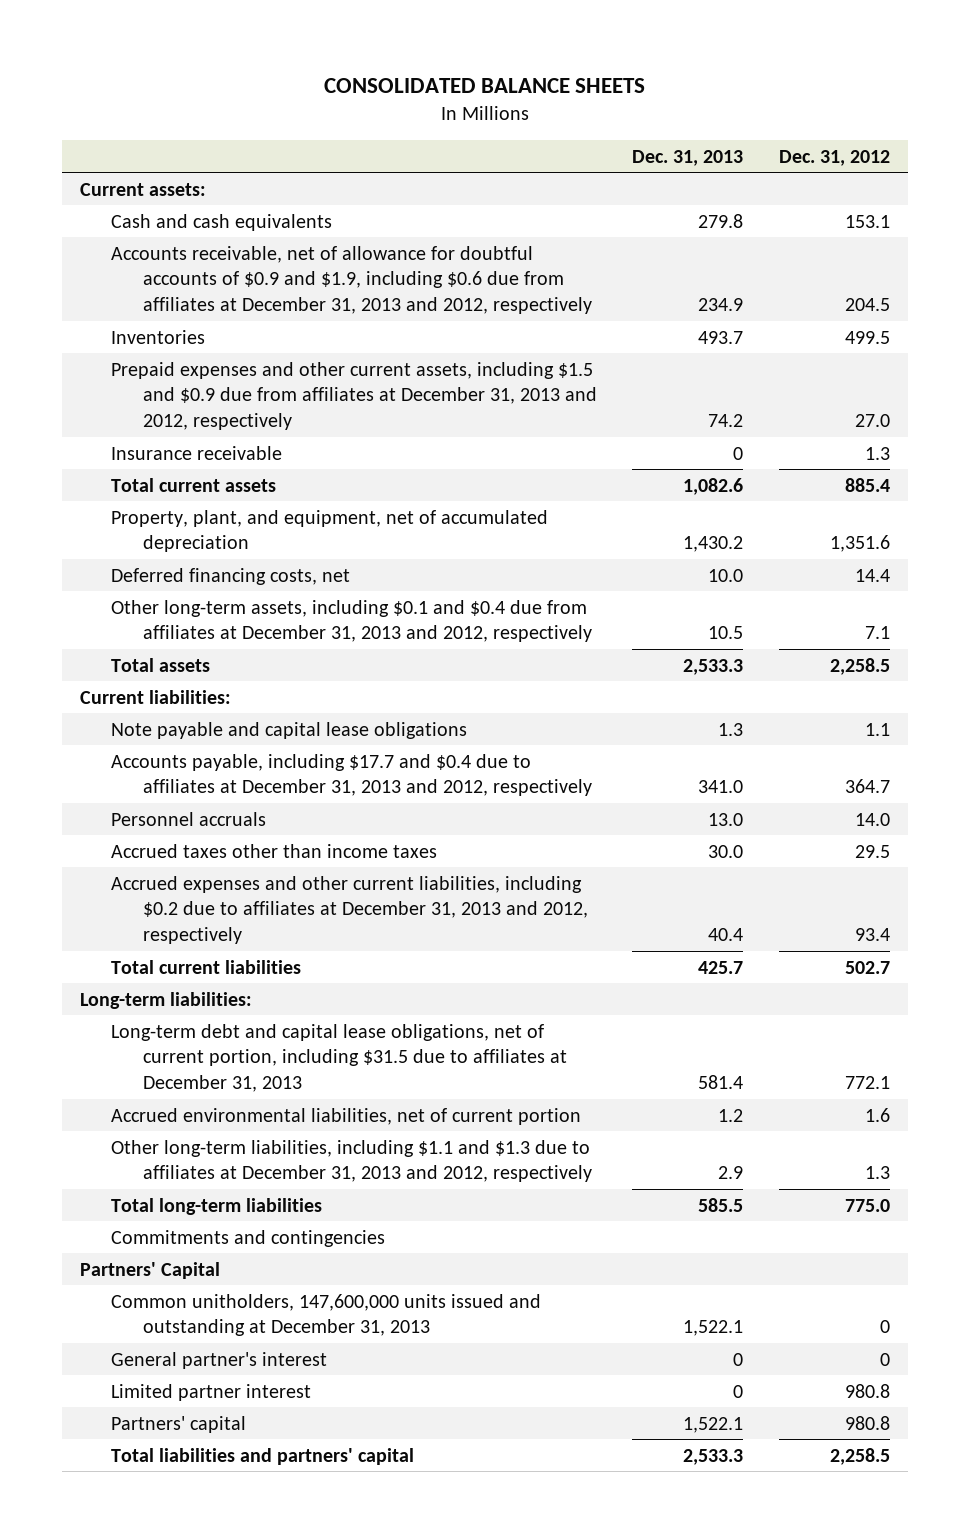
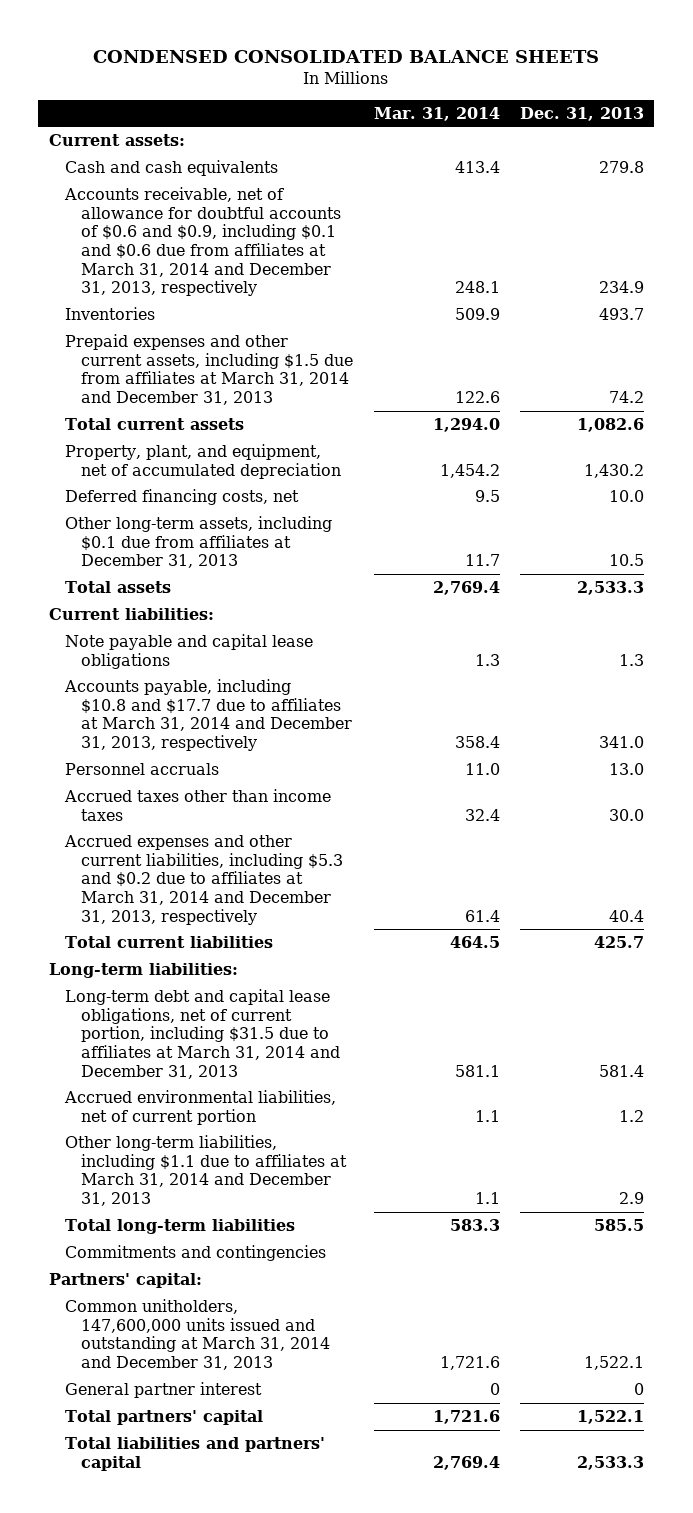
[323,77,645,93] CONSOLIDATED BALANCE SHEETS -> [93,49,600,63] CONDENSED CONSOLIDATED BALANCE SHEETS
[778,149,890,166] Dec. 31, 2012 -> none
none -> [373,106,500,121] Mar. 31, 2014
[111,245,592,315] Accounts receivable, net of allowance for doubtful accounts of $0.9 and $1.9, including $0.6 due from affiliates at December 31, 2013 and 2012, respectively -> [63,187,342,297] Accounts receivable, net of allowance for doubtful accounts of $0.6 and $0.9, including $0.1 and $0.6 due from affiliates at March 31, 2014 and December 31, 2013, respectively
[111,445,283,460] Insurance receivable -> none
[111,361,597,431] Prepaid expenses and other current assets, including $1.5 and $0.9 due from affiliates at December 31, 2013 and 2012, respectively -> [64,334,354,406] Prepaid expenses and other current assets, including $1.5 due from affiliates at March 31, 2014 and December 31, 2013
[111,599,592,643] Other long-term assets, including $0.1 and $0.4 due from affiliates at December 31, 2013 and 2012, respectively -> [64,516,332,569] Other long-term assets, including $0.1 due from affiliates at December 31, 2013
[111,753,592,797] Accounts payable, including $17.7 and $0.4 due to affiliates at December 31, 2013 and 2012, respectively -> [63,679,353,752] Accounts payable, including $10.8 and $17.7 due to affiliates at March 31, 2014 and December 31, 2013, respectively
[111,875,588,945] Accrued expenses and other current liabilities, including $0.2 due to affiliates at December 31, 2013 and 2012, respectively -> [63,835,344,925] Accrued expenses and other current liabilities, including $5.3 and $0.2 due to affiliates at March 31, 2014 and December 31, 2013, respectively
[111,1023,567,1093] Long-term debt and capital lease obligations, net of current portion, including $31.5 due to affiliates at December 31, 2013 -> [64,989,341,1079] Long-term debt and capital lease obligations, net of current portion, including $31.5 due to affiliates at March 31, 2014 and December 31, 2013
[111,1139,592,1183] Other long-term liabilities, including $1.1 and $1.3 due to affiliates at December 31, 2013 and 2012, respectively -> [64,1135,348,1207] Other long-term liabilities, including $1.1 due to affiliates at March 31, 2014 and December 31, 2013
[111,1383,312,1401] Limited partner interest -> none
[79,1261,220,1279] Partners' Capital -> [48,1273,202,1289] Partners' capital:
[111,1293,542,1337] Common unitholders, 147,600,000 units issued and outstanding at December 31, 2013 -> [64,1299,331,1371] Common unitholders, 147,600,000 units issued and outstanding at March 31, 2014 and December 31, 2013
[111,1351,328,1369] General partner's interest -> [64,1382,262,1399] General partner interest
[111,1415,247,1433] Partners' capital -> [64,1410,263,1426] Total partners' capital

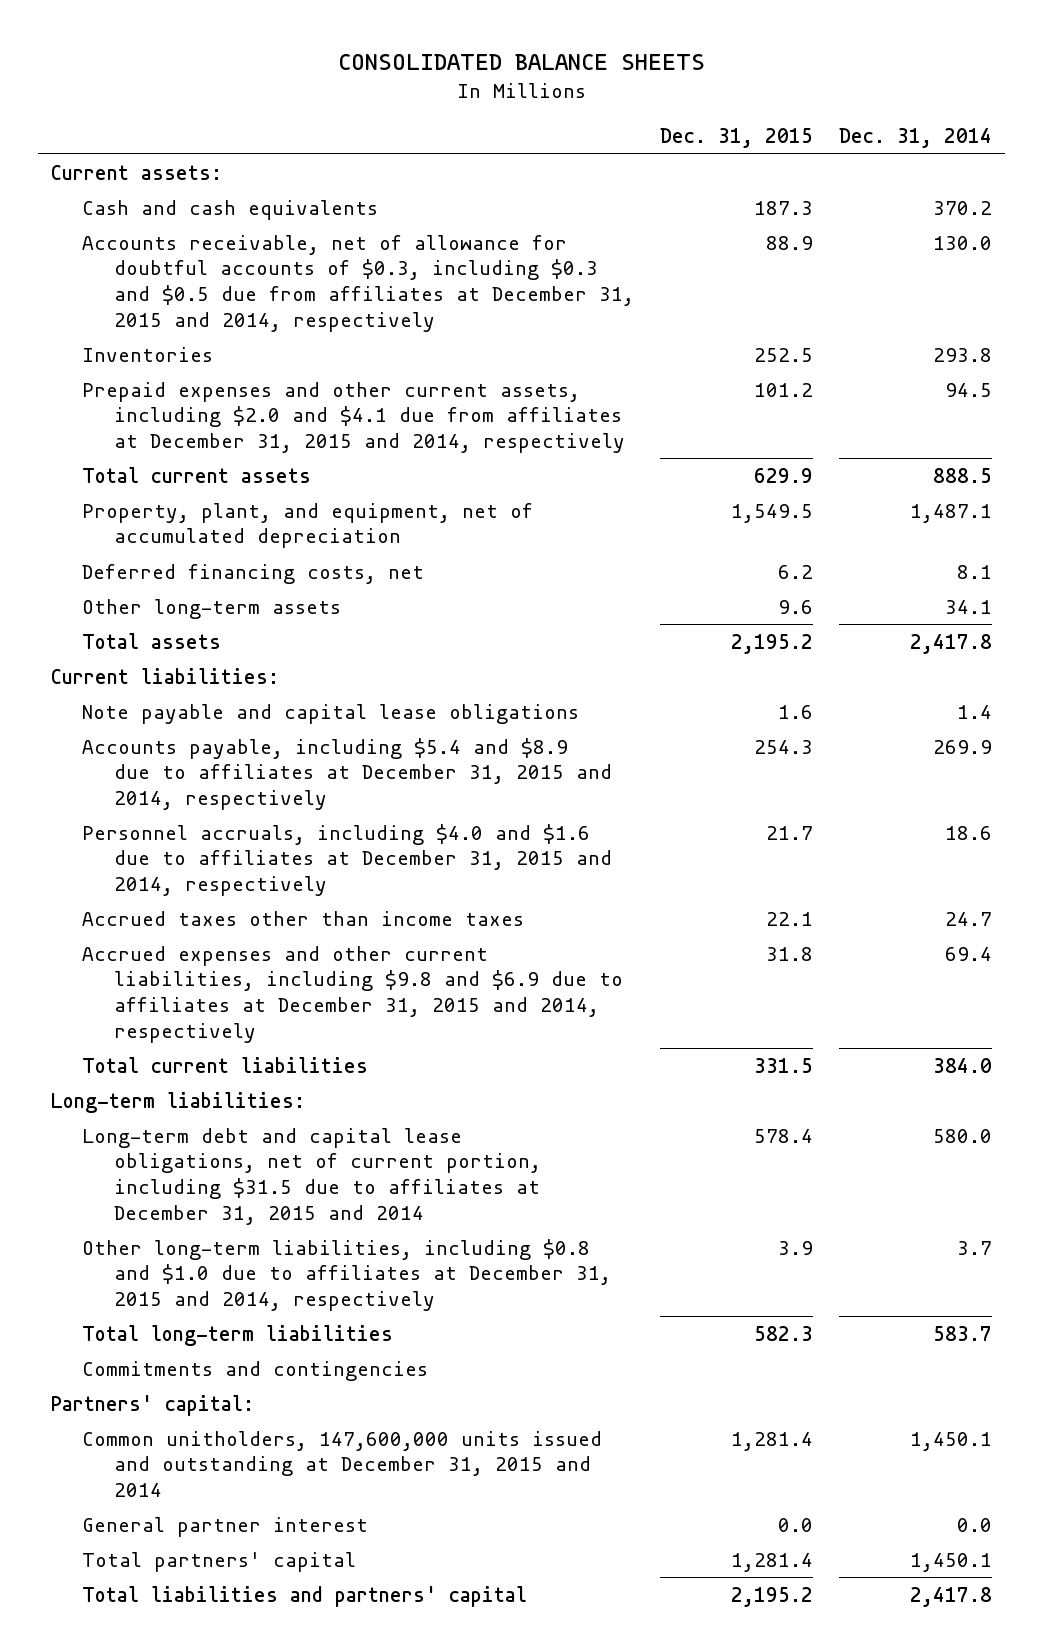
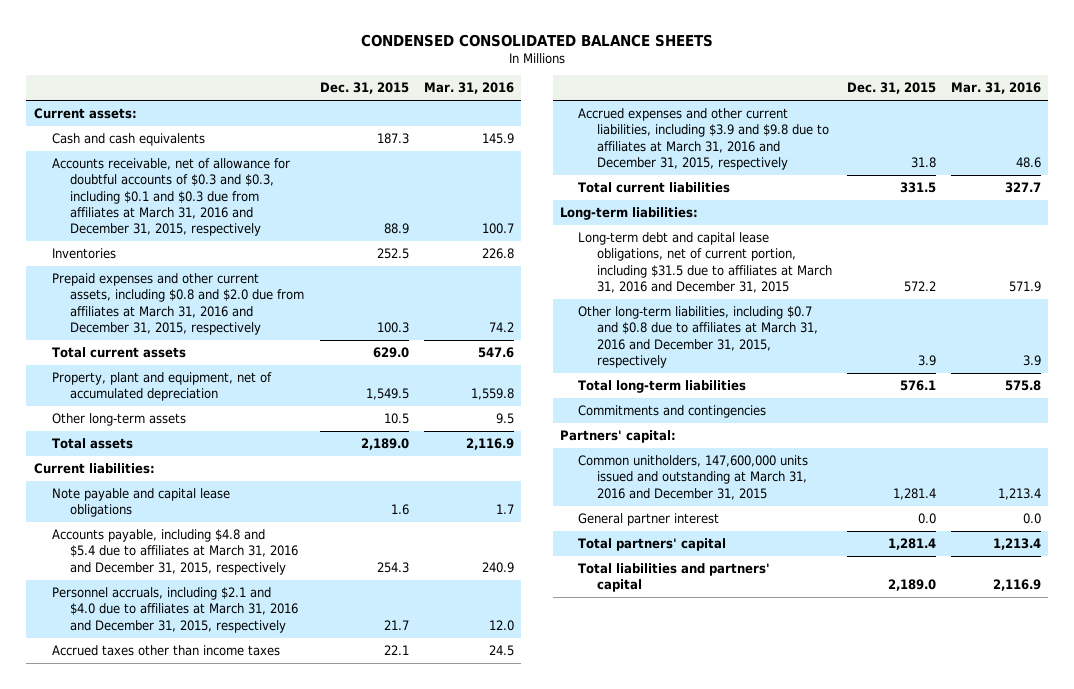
[337,54,705,71] CONSOLIDATED BALANCE SHEETS -> [361,33,714,47] CONDENSED CONSOLIDATED BALANCE SHEETS
[839,128,993,149] Dec. 31, 2014 -> none
none -> [423,82,514,95] Mar. 31, 2016
[82,234,634,332] Accounts receivable, net of allowance for doubtful accounts of $0.3, including $0.3 and $0.5 due from affiliates at December 31, 2015 and 2014, respectively -> [51,158,290,237] Accounts receivable, net of allowance for doubtful accounts of $0.3 and $0.3, including $0.1 and $0.3 due from affiliates at March 31, 2016 and December 31, 2015, respectively
[82,563,425,584] Deferred financing costs, net -> none
[82,381,625,453] Prepaid expenses and other current assets, including $2.0 and $4.1 due from affiliates at December 31, 2015 and 2014, respectively -> [51,273,304,335] Prepaid expenses and other current assets, including $0.8 and $2.0 due from affiliates at March 31, 2016 and December 31, 2015, respectively
[754,382,814,397] 101.2 -> [376,321,409,333] 100.3
[754,467,814,483] 629.9 -> [372,347,409,359] 629.0
[82,502,534,549] Property, plant, and equipment, net of accumulated depreciation -> [51,372,272,402] Property, plant and equipment, net of accumulated depreciation
[778,599,814,614] 9.6 -> [383,413,409,425] 10.5
[731,633,814,654] 2,195.2 -> [360,438,409,451] 2,189.0
[82,737,612,810] Accounts payable, including $5.4 and $8.9 due to affiliates at December 31, 2015 and 2014, respectively -> [51,529,298,575] Accounts payable, including $4.8 and $5.4 due to affiliates at March 31, 2016 and December 31, 2015, respectively
[82,823,612,896] Personnel accruals, including $4.0 and $1.6 due to affiliates at December 31, 2015 and 2014, respectively -> [51,587,298,633] Personnel accruals, including $2.1 and $4.0 due to affiliates at March 31, 2016 and December 31, 2015, respectively
[82,945,623,1043] Accrued expenses and other current liabilities, including $9.8 and $6.9 due to affiliates at December 31, 2015 and 2014, respectively -> [578,108,829,170] Accrued expenses and other current liabilities, including $3.9 and $9.8 due to affiliates at March 31, 2016 and December 31, 2015, respectively
[82,1127,541,1225] Long-term debt and capital lease obligations, net of current portion, including $31.5 due to affiliates at December 31, 2015 and 2014 -> [578,232,832,293] Long-term debt and capital lease obligations, net of current portion, including $31.5 due to affiliates at March 31, 2016 and December 31, 2015
[754,1128,814,1143] 578.4 -> [903,280,936,292] 572.2
[82,1238,611,1311] Other long-term liabilities, including $0.8 and $1.0 due to affiliates at December 31, 2015 and 2014, respectively -> [578,306,818,368] Other long-term liabilities, including $0.7 and $0.8 due to affiliates at March 31, 2016 and December 31, 2015, respectively
[754,1325,814,1341] 582.3 -> [899,380,936,392] 576.1
[82,1430,603,1497] Common unitholders, 147,600,000 units issued and outstanding at December 31, 2015 and 2014 -> [578,455,809,500] Common unitholders, 147,600,000 units issued and outstanding at March 31, 2016 and December 31, 2015
[731,1586,814,1607] 2,195.2 -> [887,579,936,592] 2,189.0

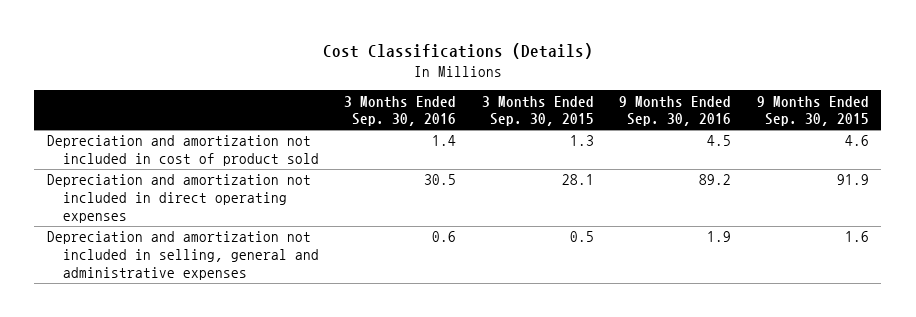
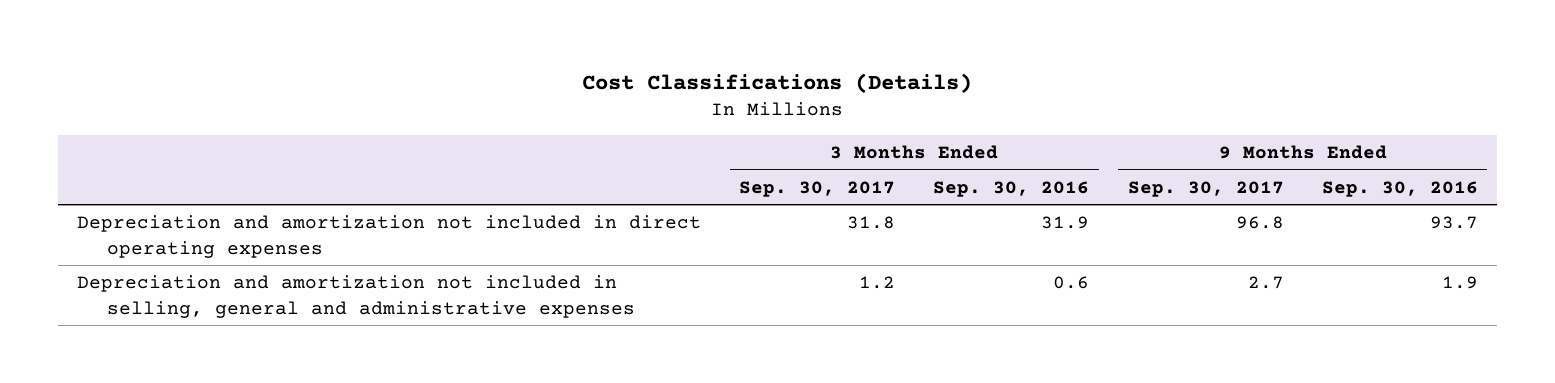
[481,95,594,127] 3 Months Ended Sep. 30, 2015 -> none
[756,95,869,127] 9 Months Ended Sep. 30, 2015 -> none
none -> [739,180,896,197] Sep. 30, 2017
none -> [1127,180,1284,197] Sep. 30, 2017
[46,135,319,166] Depreciation and amortization not included in cost of product sold -> none
[424,174,457,186] 30.5 -> [1041,216,1090,230] 31.9
[699,174,732,186] 89.2 -> [1429,216,1478,230] 93.7

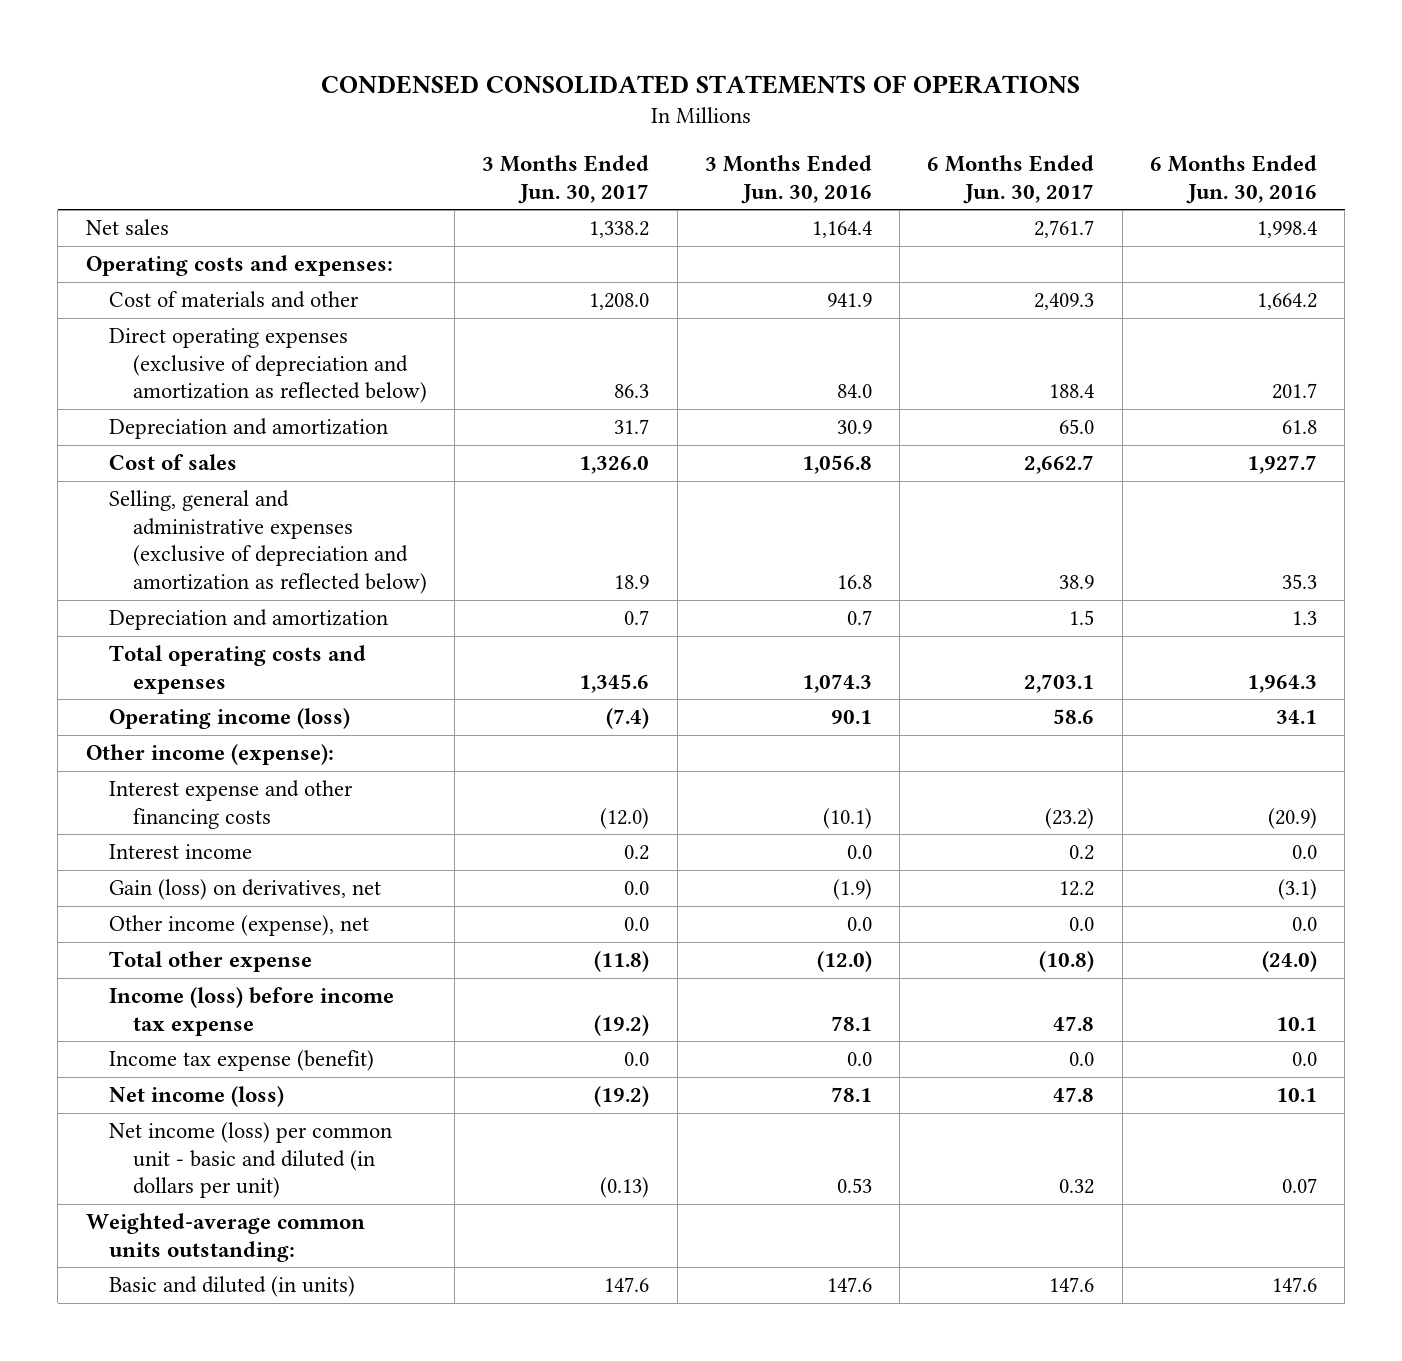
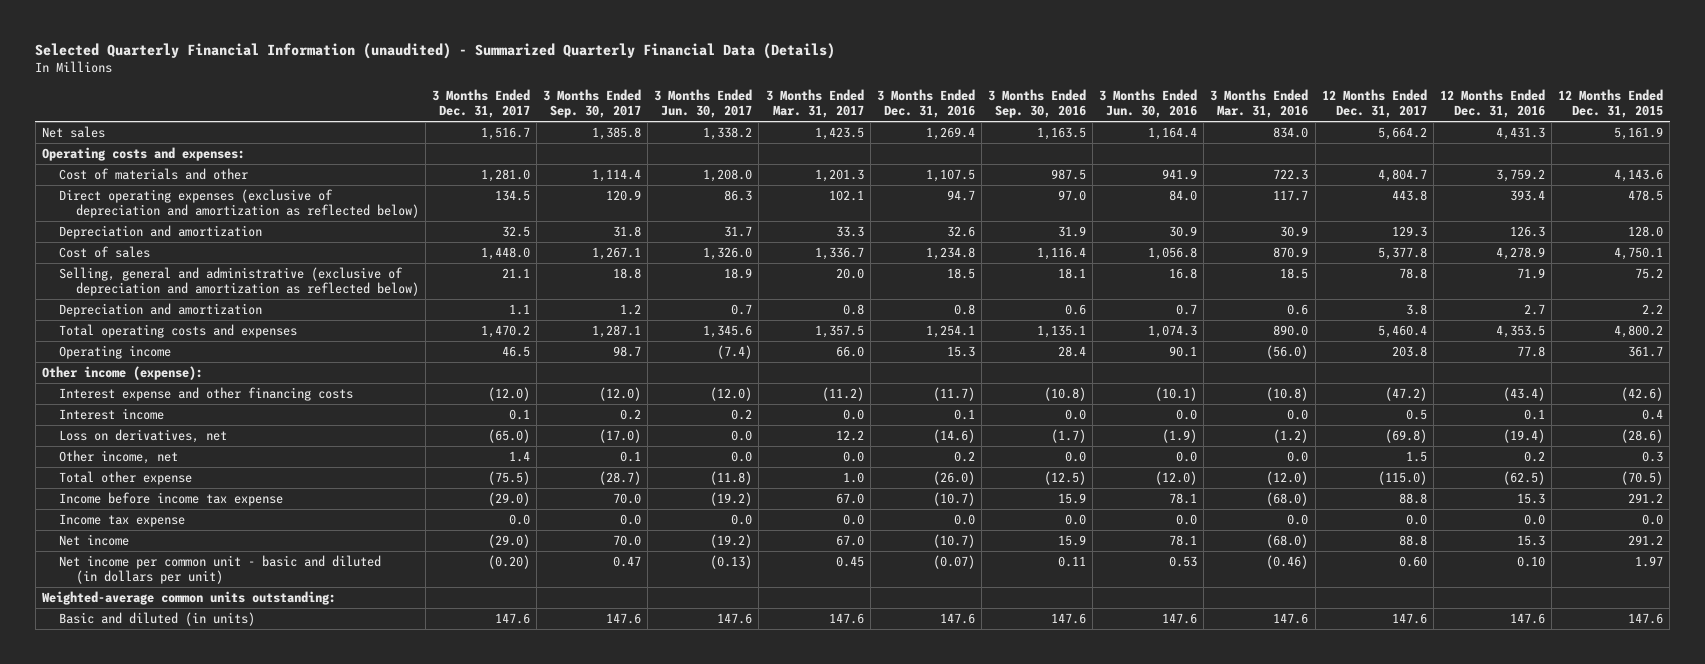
[321,74,1081,94] CONDENSED CONSOLIDATED STATEMENTS OF OPERATIONS -> [35,42,836,59] Selected Quarterly Financial Information (unaudited) - Summarized Quarterly Financial Data (Details)
[927,155,1095,204] 6 Months Ended Jun. 30, 2017 -> none
[1149,155,1317,204] 6 Months Ended Jun. 30, 2016 -> none
none -> [431,88,530,119] 3 Months Ended Dec. 31, 2017
none -> [543,88,642,119] 3 Months Ended Sep. 30, 2017
none -> [765,88,864,119] 3 Months Ended Mar. 31, 2017
none -> [876,88,975,119] 3 Months Ended Dec. 31, 2016
none -> [987,88,1086,119] 3 Months Ended Sep. 30, 2016
none -> [1210,88,1309,119] 3 Months Ended Mar. 31, 2016
none -> [1321,88,1427,119] 12 Months Ended Dec. 31, 2017
none -> [1439,88,1545,119] 12 Months Ended Dec. 31, 2016
none -> [1558,88,1664,119] 12 Months Ended Dec. 31, 2015
[109,490,427,595] Selling, general and administrative expenses (exclusive of depreciation and amortization as reflected below) -> [58,267,419,297] Selling, general and administrative (exclusive of depreciation and amortization as reflected below)
[109,708,351,730] Operating income (loss) -> [58,345,171,360] Operating income
[109,879,382,901] Gain (loss) on derivatives, net -> [58,429,227,444] Loss on derivatives, net
[109,915,370,937] Other income (expense), net -> [58,450,178,465] Other income, net
[109,987,395,1036] Income (loss) before income tax expense -> [58,492,283,507] Income before income tax expense
[109,1050,375,1072] Income tax expense (benefit) -> [58,514,185,528] Income tax expense
[109,1086,285,1108] Net income (loss) -> [58,534,129,547] Net income
[109,1122,393,1199] Net income (loss) per common unit - basic and diluted (in dollars per unit) -> [58,555,381,585] Net income per common unit - basic and diluted (in dollars per unit)

